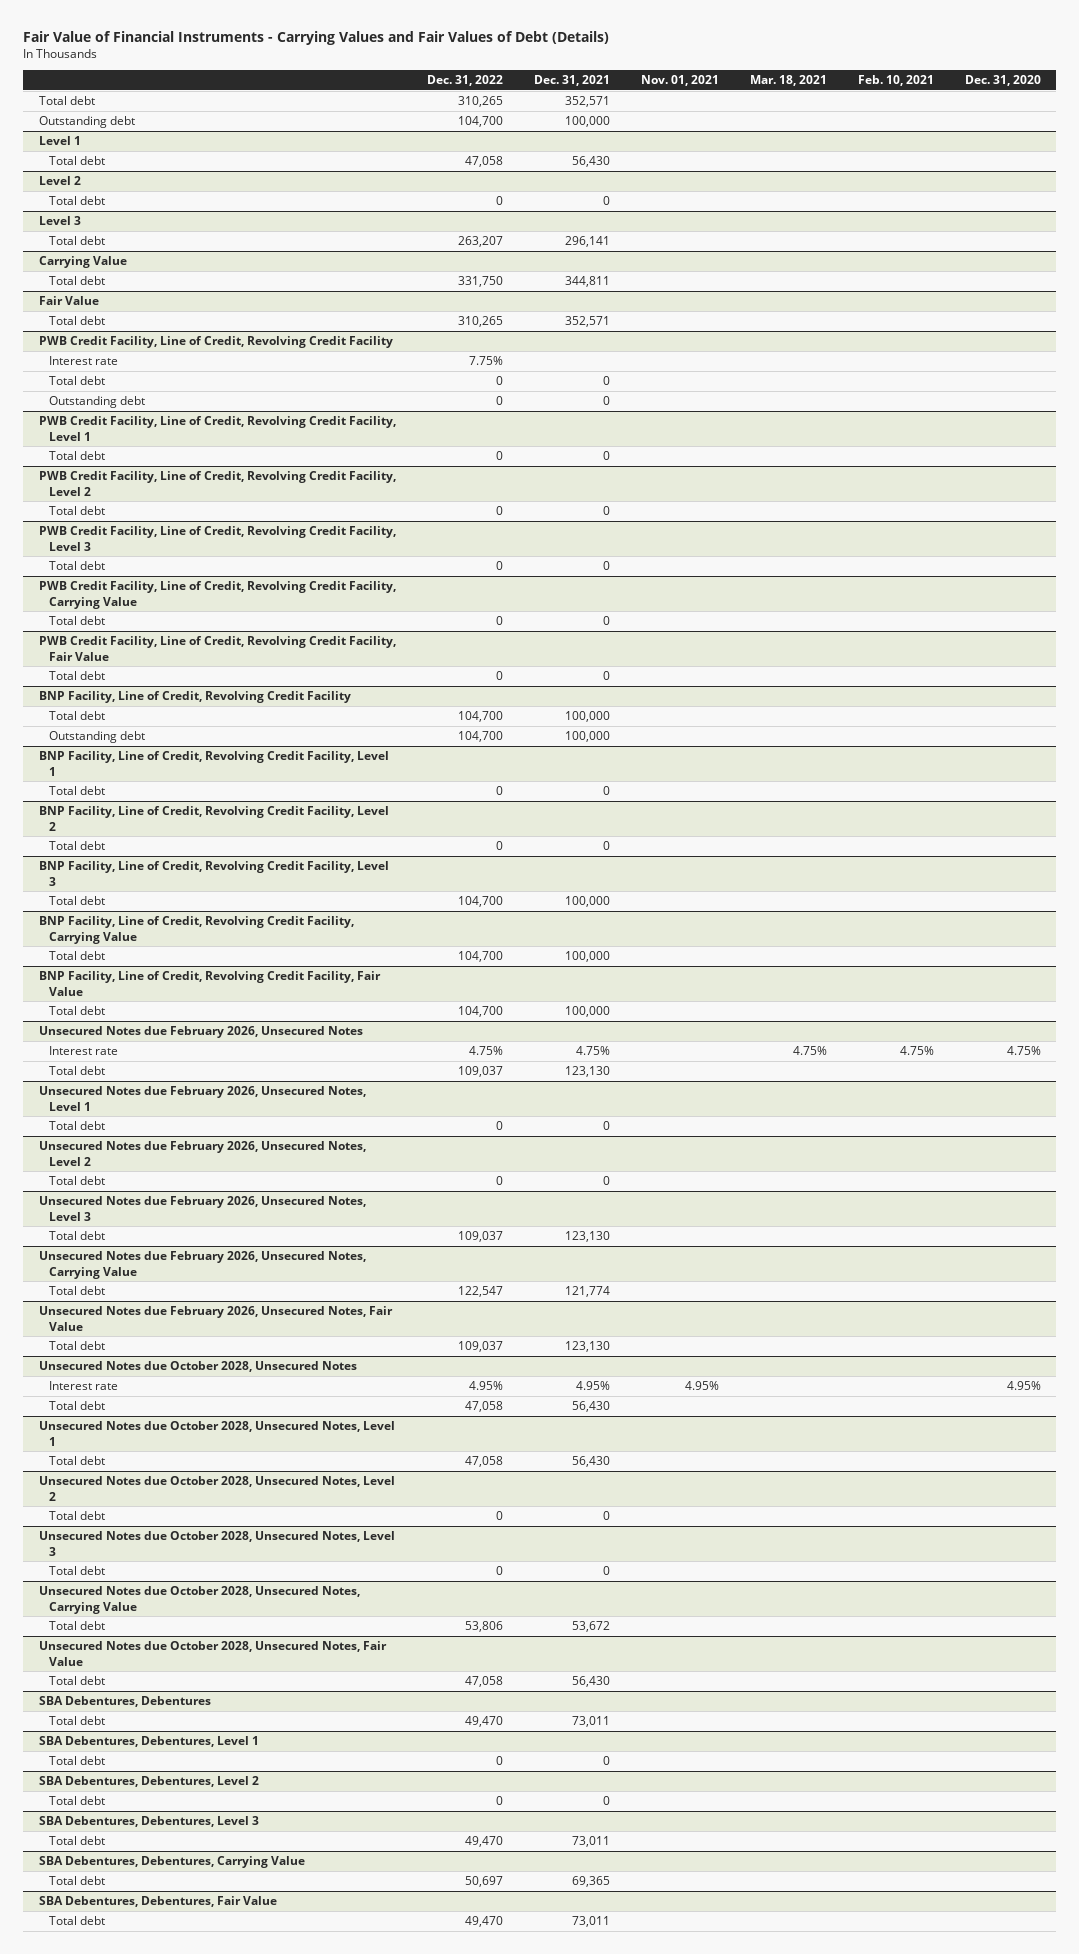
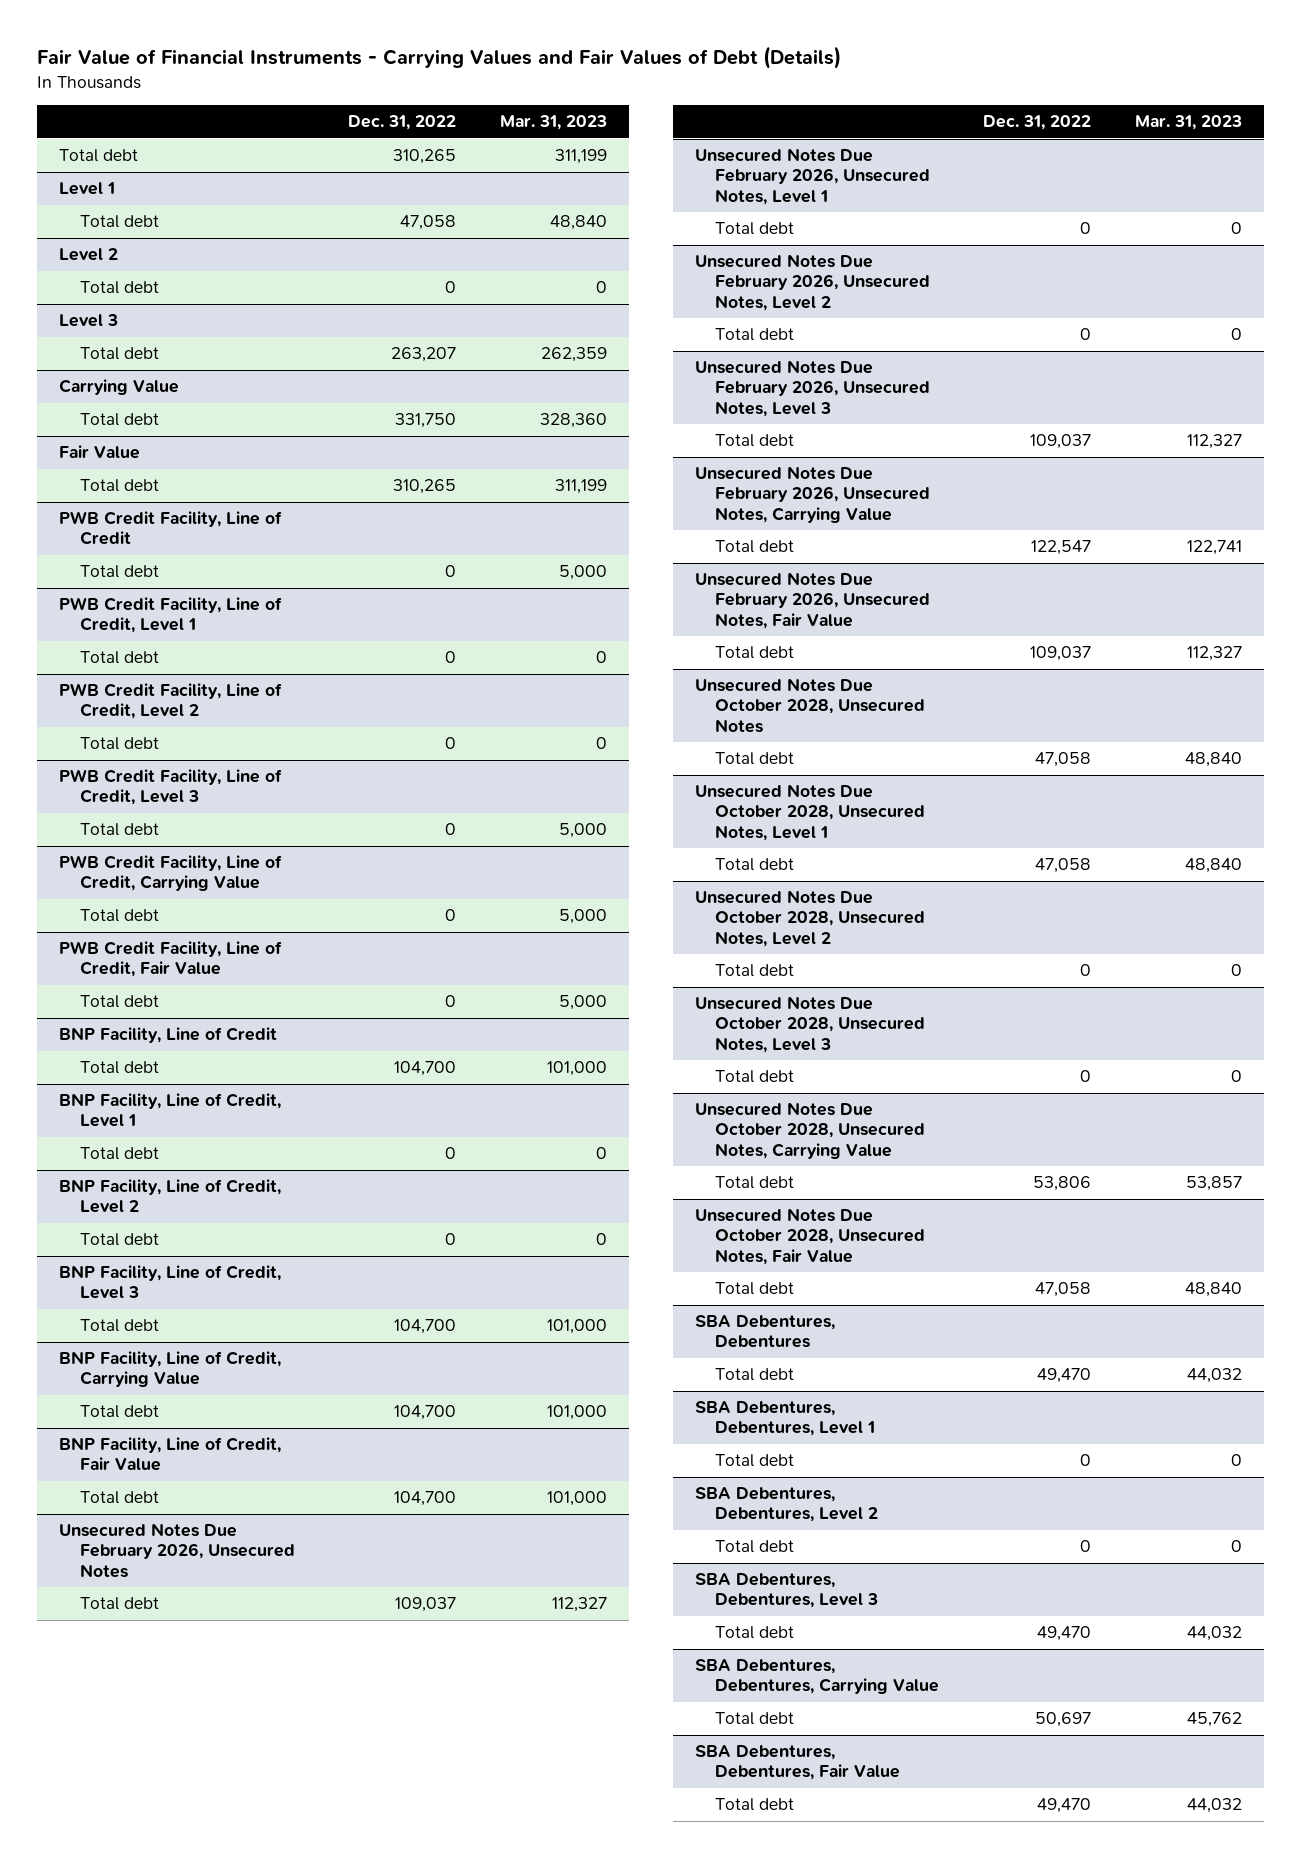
[533,75,610,87] Dec. 31, 2021 -> none
[640,75,719,87] Nov. 01, 2021 -> none
[749,75,827,87] Mar. 18, 2021 -> none
[857,75,934,87] Feb. 10, 2021 -> none
[964,75,1041,87] Dec. 31, 2020 -> none
none -> [500,115,608,131] Mar. 31, 2023
[38,116,135,129] Outstanding debt -> none
[48,356,118,366] Interest rate -> none
[38,336,393,349] PWB Credit Facility, Line of Credit, Revolving Credit Facility -> [59,511,283,546] PWB Credit Facility, Line of Credit
[48,396,145,409] Outstanding debt -> none
[38,416,396,441] PWB Credit Facility, Line of Credit, Revolving Credit Facility, Level 1 -> [59,597,283,634] PWB Credit Facility, Line of Credit, Level 1
[38,471,396,496] PWB Credit Facility, Line of Credit, Revolving Credit Facility, Level 2 -> [59,683,283,720] PWB Credit Facility, Line of Credit, Level 2
[38,526,396,551] PWB Credit Facility, Line of Credit, Revolving Credit Facility, Level 3 -> [59,769,283,806] PWB Credit Facility, Line of Credit, Level 3
[38,581,396,609] PWB Credit Facility, Line of Credit, Revolving Credit Facility, Carrying Value -> [59,855,283,892] PWB Credit Facility, Line of Credit, Carrying Value
[38,636,396,661] PWB Credit Facility, Line of Credit, Revolving Credit Facility, Fair Value -> [59,941,283,978] PWB Credit Facility, Line of Credit, Fair Value
[38,691,351,704] BNP Facility, Line of Credit, Revolving Credit Facility -> [59,1027,278,1044] BNP Facility, Line of Credit
[48,731,145,744] Outstanding debt -> none
[38,751,389,776] BNP Facility, Line of Credit, Revolving Credit Facility, Level 1 -> [59,1093,282,1128] BNP Facility, Line of Credit, Level 1
[38,806,389,831] BNP Facility, Line of Credit, Revolving Credit Facility, Level 2 -> [59,1179,282,1214] BNP Facility, Line of Credit, Level 2
[38,861,389,886] BNP Facility, Line of Credit, Revolving Credit Facility, Level 3 -> [59,1265,282,1300] BNP Facility, Line of Credit, Level 3
[38,916,354,944] BNP Facility, Line of Credit, Revolving Credit Facility, Carrying Value -> [59,1351,282,1388] BNP Facility, Line of Credit, Carrying Value
[38,971,381,996] BNP Facility, Line of Credit, Revolving Credit Facility, Fair Value -> [59,1437,282,1472] BNP Facility, Line of Credit, Fair Value
[48,1046,118,1056] Interest rate -> none
[38,1026,363,1039] Unsecured Notes due February 2026, Unsecured Notes -> [59,1523,295,1578] Unsecured Notes Due February 2026, Unsecured Notes
[38,1086,366,1111] Unsecured Notes due February 2026, Unsecured Notes, Level 1 -> [694,148,930,205] Unsecured Notes Due February 2026, Unsecured Notes, Level 1
[38,1141,366,1166] Unsecured Notes due February 2026, Unsecured Notes, Level 2 -> [694,254,930,311] Unsecured Notes Due February 2026, Unsecured Notes, Level 2
[38,1196,366,1221] Unsecured Notes due February 2026, Unsecured Notes, Level 3 -> [694,360,930,417] Unsecured Notes Due February 2026, Unsecured Notes, Level 3
[38,1251,366,1279] Unsecured Notes due February 2026, Unsecured Notes, Carrying Value -> [694,466,930,523] Unsecured Notes Due February 2026, Unsecured Notes, Carrying Value
[38,1306,393,1331] Unsecured Notes due February 2026, Unsecured Notes, Fair Value -> [694,572,930,629] Unsecured Notes Due February 2026, Unsecured Notes, Fair Value
[48,1381,118,1391] Interest rate -> none
[38,1361,357,1373] Unsecured Notes due October 2028, Unsecured Notes -> [694,678,925,733] Unsecured Notes Due October 2028, Unsecured Notes
[38,1421,395,1446] Unsecured Notes due October 2028, Unsecured Notes, Level 1 -> [694,784,925,841] Unsecured Notes Due October 2028, Unsecured Notes, Level 1
[38,1476,395,1501] Unsecured Notes due October 2028, Unsecured Notes, Level 2 -> [694,890,925,947] Unsecured Notes Due October 2028, Unsecured Notes, Level 2
[38,1531,395,1556] Unsecured Notes due October 2028, Unsecured Notes, Level 3 -> [694,996,925,1053] Unsecured Notes Due October 2028, Unsecured Notes, Level 3
[38,1586,360,1614] Unsecured Notes due October 2028, Unsecured Notes, Carrying Value -> [694,1102,925,1159] Unsecured Notes Due October 2028, Unsecured Notes, Carrying Value
[38,1641,387,1666] Unsecured Notes due October 2028, Unsecured Notes, Fair Value -> [694,1208,925,1265] Unsecured Notes Due October 2028, Unsecured Notes, Fair Value

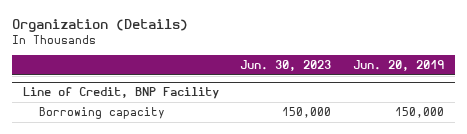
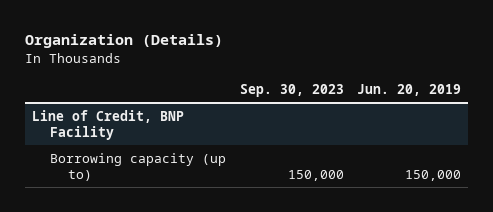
[240,59,332,71] Jun. 30, 2023 -> none
none -> [239,84,344,98] Sep. 30, 2023
[39,106,166,119] Borrowing capacity -> [49,152,226,181] Borrowing capacity (up to)

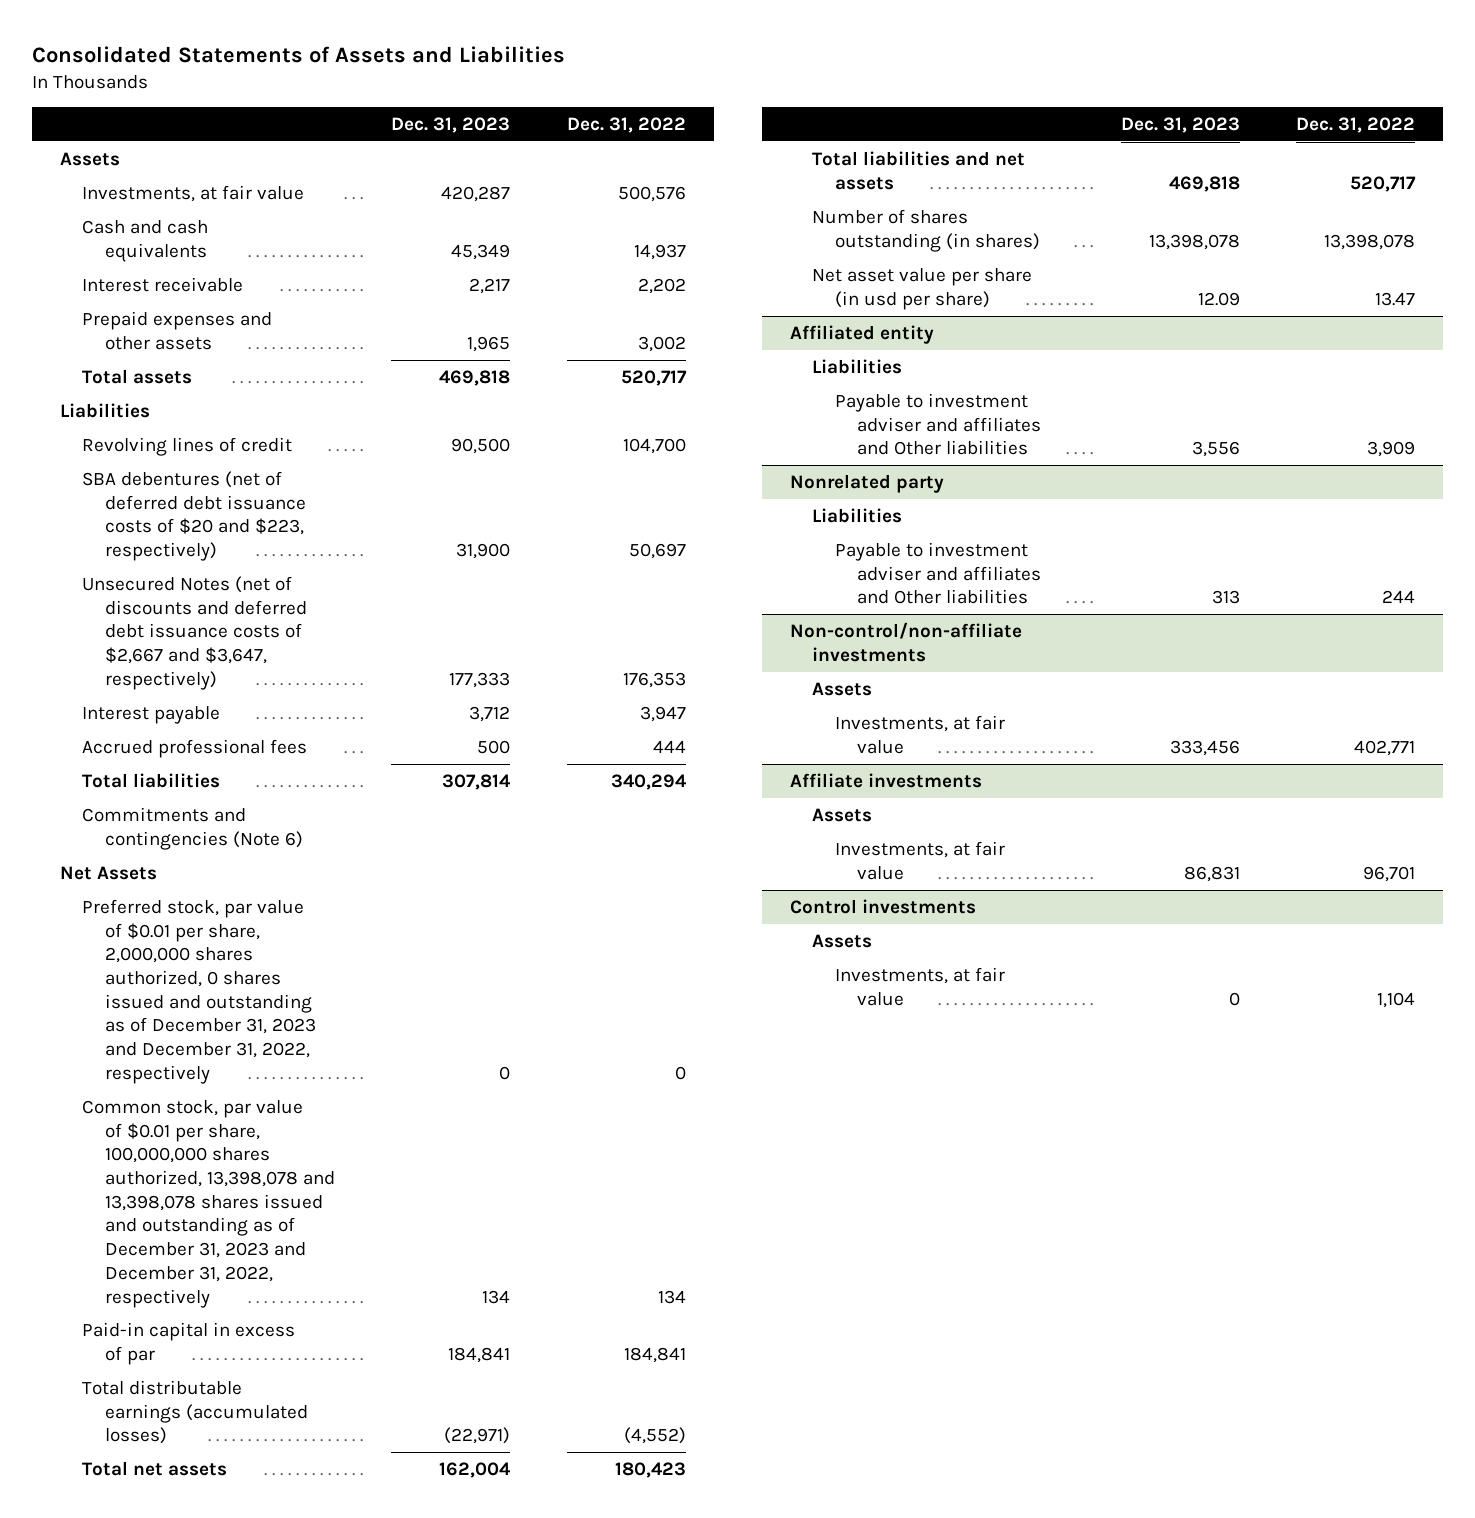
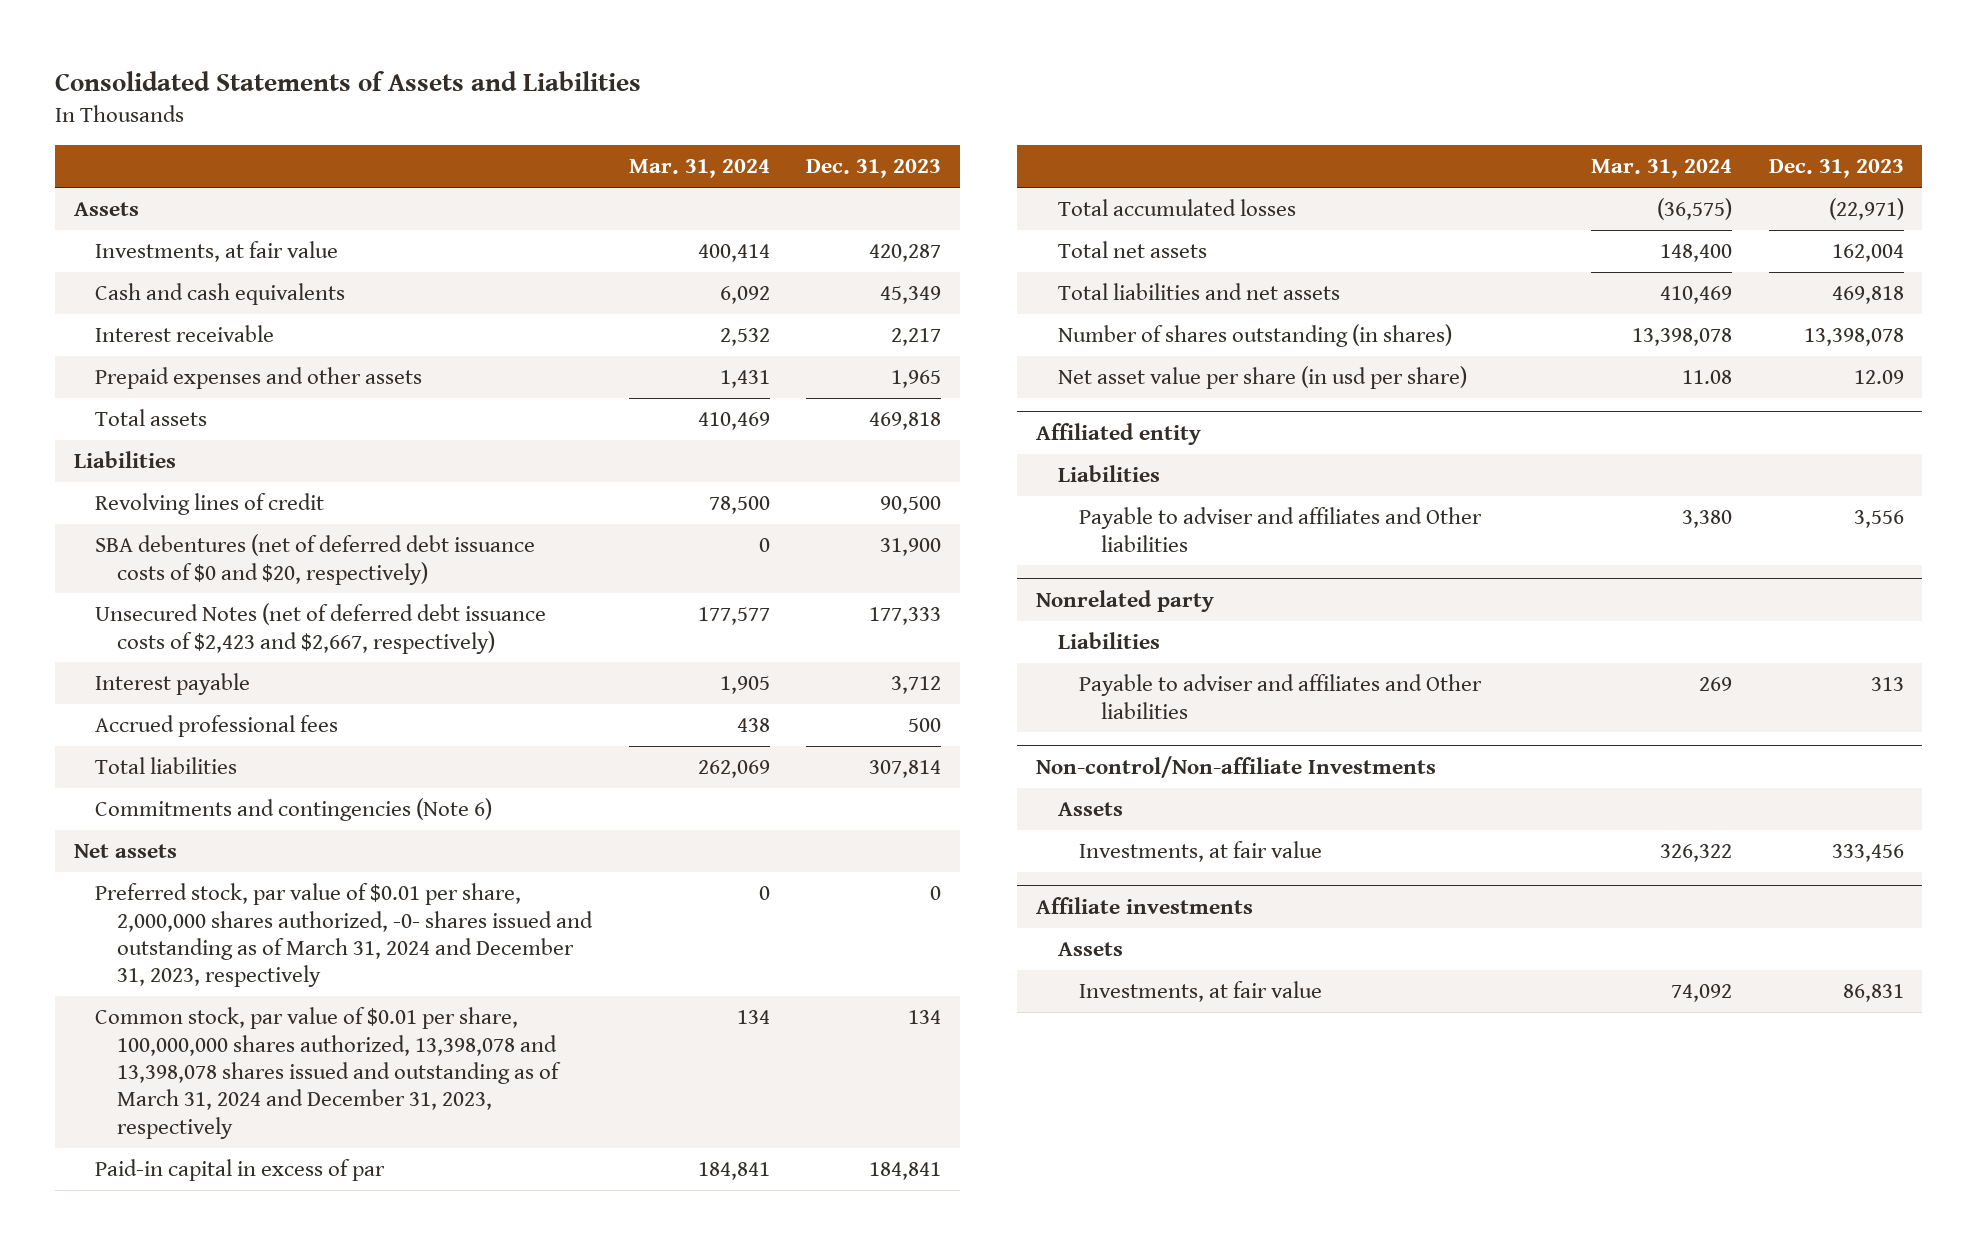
[566,116,686,133] Dec. 31, 2022 -> none
none -> [628,159,770,179] Mar. 31, 2024
[82,471,306,562] SBA debentures (net of deferred debt issuance costs of $20 and $223, respectively) -> [95,534,536,585] SBA debentures (net of deferred debt issuance costs of $0 and $20, respectively)
[82,576,307,690] Unsecured Notes (net of discounts and deferred debt issuance costs of $2,667 and $3,647, respectively) -> [95,603,547,654] Unsecured Notes (net of deferred debt issuance costs of $2,423 and $2,667, respectively)
[60,866,158,881] Net Assets -> [73,844,177,859] Net assets
[82,899,316,1084] Preferred stock, par value of $0.01 per share, 2,000,000 shares authorized, 0 shares issued and outstanding as of December 31, 2023 and December 31, 2022, respectively -> [95,883,593,988] Preferred stock, par value of $0.01 per share, 2,000,000 shares authorized, -0- shares issued and outstanding as of March 31, 2024 and December 31, 2023, respectively
[82,1100,335,1308] Common stock, par value of $0.01 per share, 100,000,000 shares authorized, 13,398,078 and 13,398,078 shares issued and outstanding as of December 31, 2023 and December 31, 2022, respectively -> [95,1007,561,1139] Common stock, par value of $0.01 per share, 100,000,000 shares authorized, 13,398,078 and 13,398,078 shares issued and outstanding as of March 31, 2024 and December 31, 2023, respectively
[82,1380,308,1445] Total distributable earnings (accumulated losses) -> [1057,199,1296,217] Total accumulated losses
[834,393,1041,456] Payable to investment adviser and affiliates and Other liabilities -> [1079,507,1483,552] Payable to adviser and affiliates and Other liabilities
[834,542,1041,605] Payable to investment adviser and affiliates and Other liabilities -> [1079,674,1483,719] Payable to adviser and affiliates and Other liabilities
[789,622,1022,662] Non-control/non-affiliate investments -> [1035,755,1436,778] Non-control/Non-affiliate Investments
[789,899,976,915] Control investments -> none
[812,934,873,949] Assets -> none
[834,967,1005,1006] Investments, at fair value -> none

